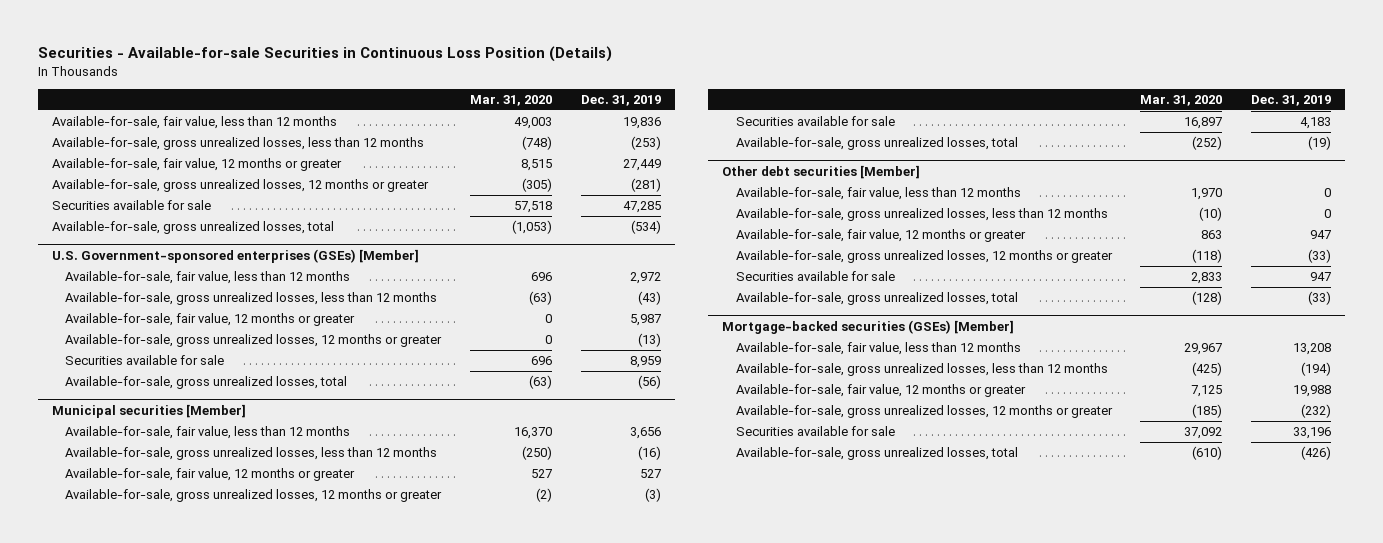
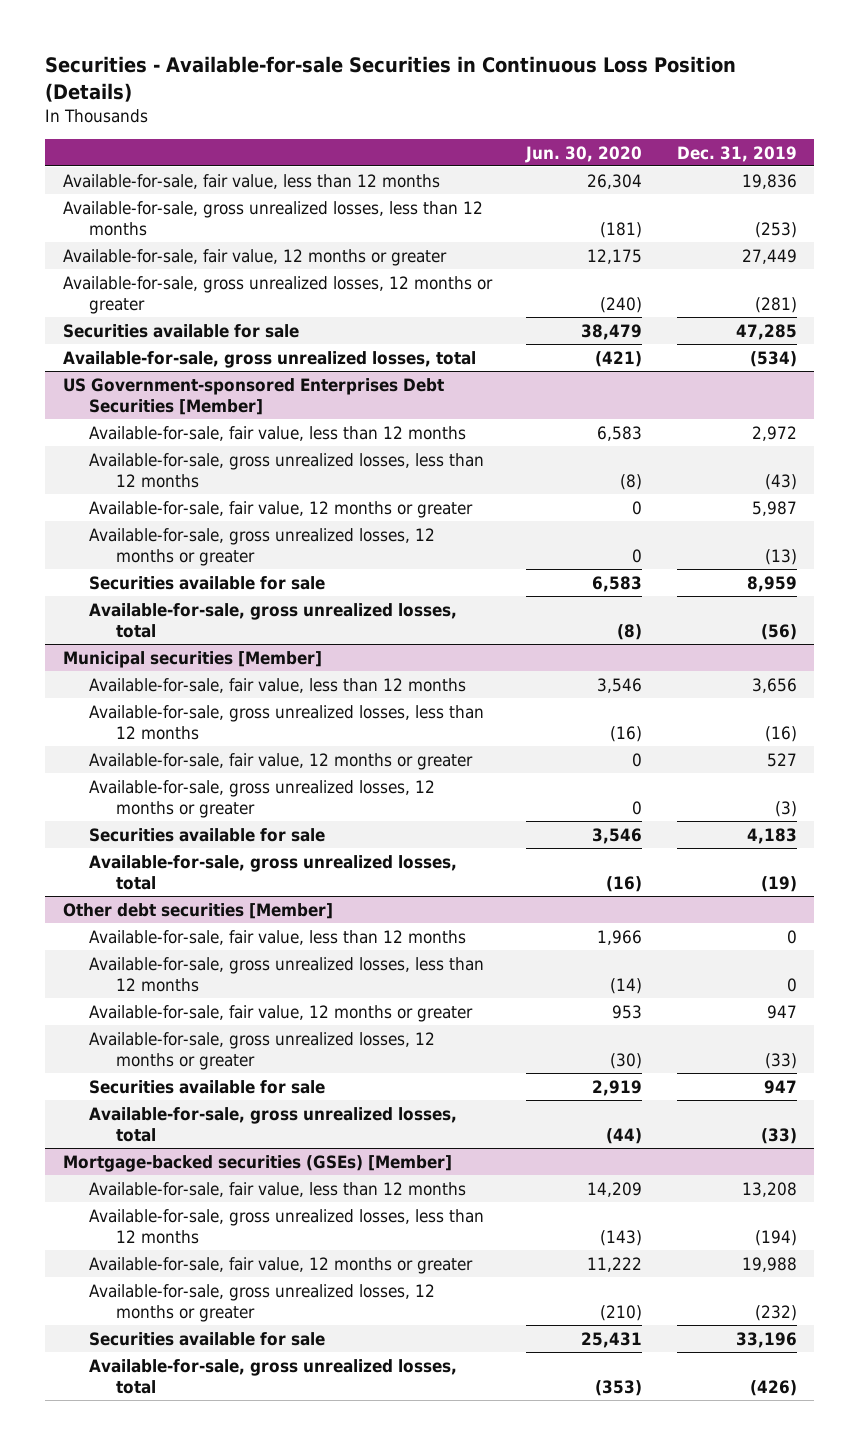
[470,95,553,107] Mar. 31, 2020 -> none
none -> [525,145,643,163] Jun. 30, 2020
[52,248,420,263] U.S. Government-sponsored enterprises (GSEs) [Member] -> [62,377,444,415] US Government-sponsored Enterprises Debt Securities [Member]

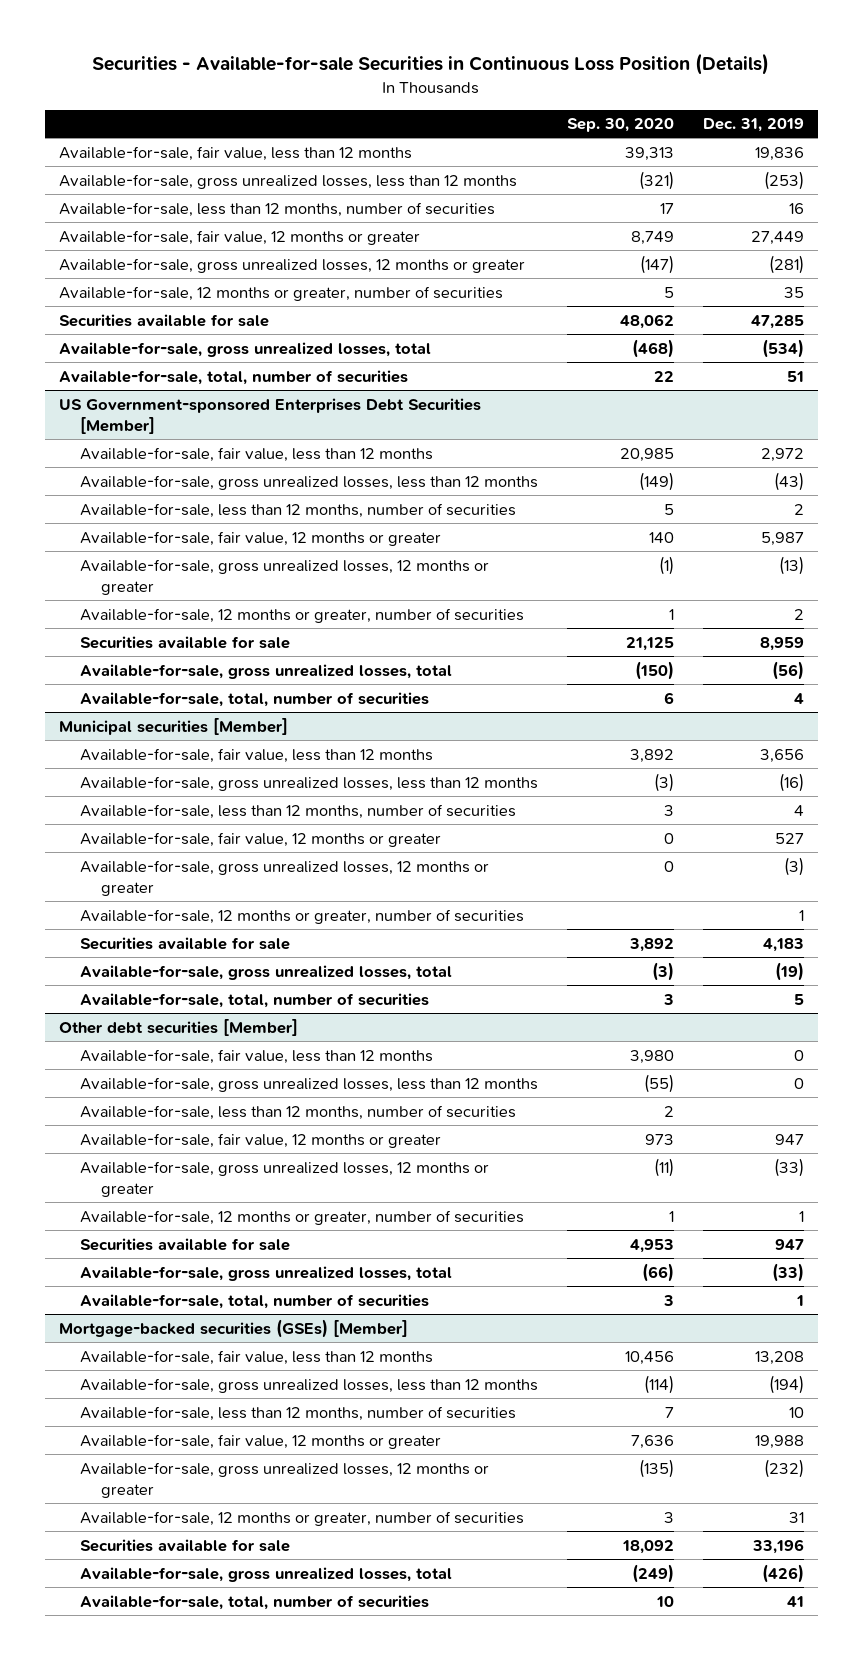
[525,145,643,163] Jun. 30, 2020 -> none
none -> [566,118,674,133] Sep. 30, 2020
none -> [58,201,495,217] Available-for-sale, less than 12 months, number of securities
none -> [58,285,503,301] Available-for-sale, 12 months or greater, number of securities
none -> [58,369,408,385] Available-for-sale, total, number of securities
none -> [80,502,517,518] Available-for-sale, less than 12 months, number of securities
none -> [80,607,525,623] Available-for-sale, 12 months or greater, number of securities
none -> [80,691,430,707] Available-for-sale, total, number of securities
none -> [80,803,517,819] Available-for-sale, less than 12 months, number of securities
none -> [80,908,525,924] Available-for-sale, 12 months or greater, number of securities
none -> [80,992,430,1008] Available-for-sale, total, number of securities
none -> [80,1104,517,1120] Available-for-sale, less than 12 months, number of securities
none -> [80,1209,525,1225] Available-for-sale, 12 months or greater, number of securities
none -> [80,1293,430,1309] Available-for-sale, total, number of securities
none -> [80,1405,517,1421] Available-for-sale, less than 12 months, number of securities
none -> [80,1510,525,1526] Available-for-sale, 12 months or greater, number of securities
none -> [80,1594,430,1610] Available-for-sale, total, number of securities

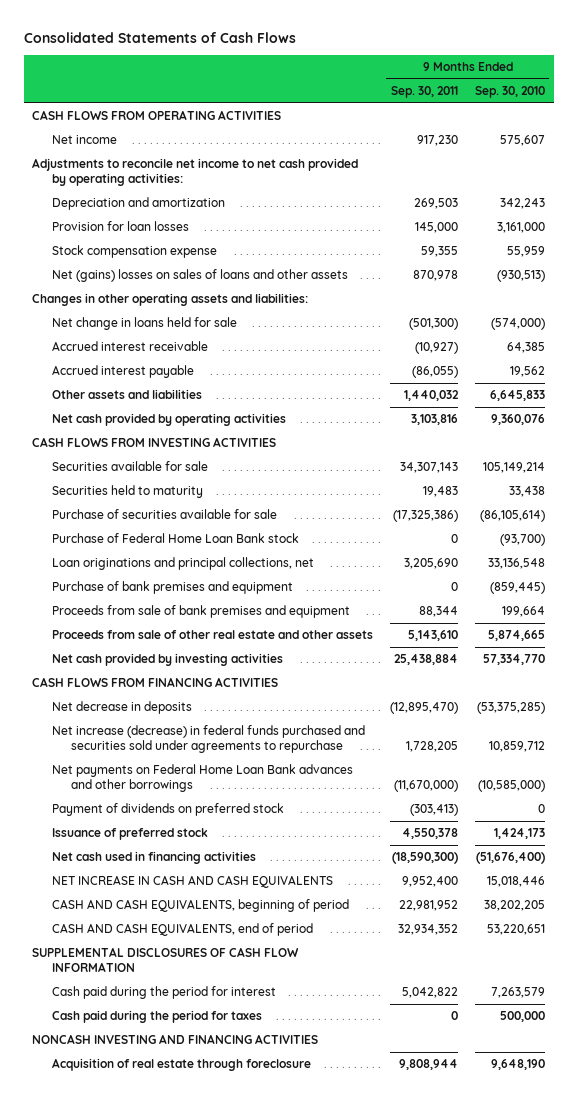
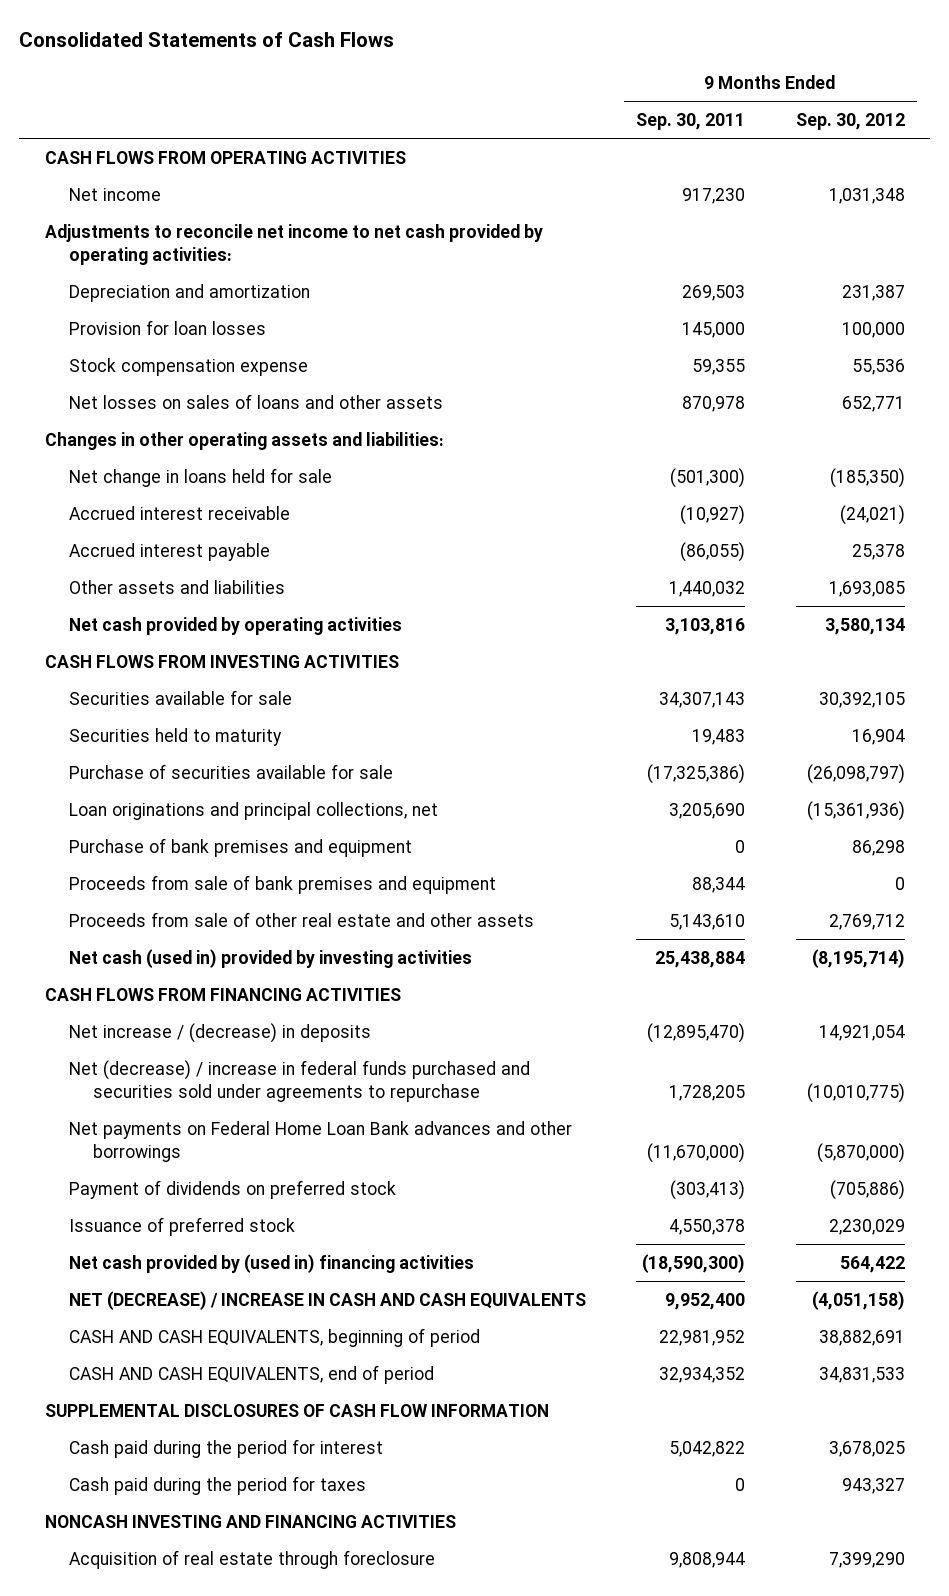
[475,86,546,99] Sep. 30, 2010 -> none
none -> [795,113,905,131] Sep. 30, 2012
[51,269,348,283] Net (gains) losses on sales of loans and other assets -> [68,393,443,409] Net losses on sales of loans and other assets
[51,533,299,544] Purchase of Federal Home Loan Bank stock -> none
[51,653,283,667] Net cash provided by investing activities -> [68,948,472,968] Net cash (used in) provided by investing activities
[51,701,192,715] Net decrease in deposits -> [68,1022,371,1043] Net increase / (decrease) in deposits
[51,725,365,754] Net increase (decrease) in federal funds purchased and securities sold under agreements to repurchase -> [68,1059,530,1102] Net (decrease) / increase in federal funds purchased and securities sold under agreements to repurchase
[51,851,256,865] Net cash used in financing activities -> [68,1253,474,1273] Net cash provided by (used in) financing activities
[51,875,333,889] NET INCREASE IN CASH AND CASH EQUIVALENTS -> [68,1290,586,1310] NET (DECREASE) / INCREASE IN CASH AND CASH EQUIVALENTS

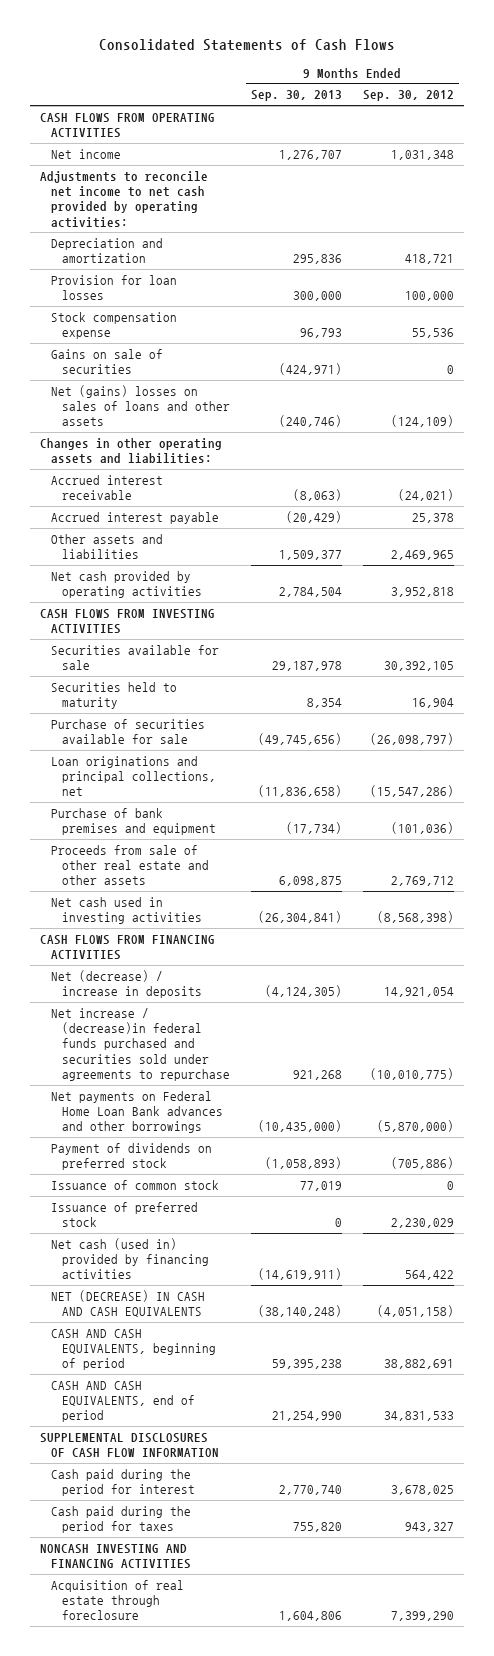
[636,113,746,131] Sep. 30, 2011 -> none
none -> [251,90,343,102] Sep. 30, 2013
[841,284,905,301] 231,387 -> [404,254,454,265] 418,721
none -> [51,348,164,375] Gains on sale of securities
[68,393,443,409] Net losses on sales of loans and other assets -> [51,384,231,427] Net (gains) losses on sales of loans and other assets
[841,395,905,412] 652,771 -> [390,415,454,428] (124,109)
[68,467,332,487] Net change in loans held for sale -> none
[828,580,905,597] 1,693,085 -> [390,550,454,561] 2,469,965
[824,617,905,635] 3,580,134 -> [390,587,454,598] 3,952,818
[68,874,496,894] Proceeds from sale of bank premises and equipment -> none
[806,800,905,821] (15,361,936) -> [369,785,454,798] (15,547,286)
[851,839,905,856] 86,298 -> [390,822,454,835] (101,036)
[68,948,472,968] Net cash (used in) provided by investing activities -> [51,896,203,925] Net cash used in investing activities
[811,948,905,968] (8,195,714) -> [376,911,454,924] (8,568,398)
[68,1022,371,1043] Net increase / (decrease) in deposits -> [51,969,203,999] Net (decrease) / increase in deposits
[68,1059,530,1102] Net (decrease) / increase in federal funds purchased and securities sold under agreements to repurchase -> [51,1007,231,1081] Net increase / (decrease)in federal funds purchased and securities sold under agreements to repurchase
none -> [51,1179,220,1190] Issuance of common stock
[68,1253,474,1273] Net cash provided by (used in) financing activities -> [51,1237,210,1280] Net cash (used in) provided by financing activities
[68,1290,586,1310] NET (DECREASE) / INCREASE IN CASH AND CASH EQUIVALENTS -> [51,1289,206,1318] NET (DECREASE) IN CASH AND CASH EQUIVALENTS

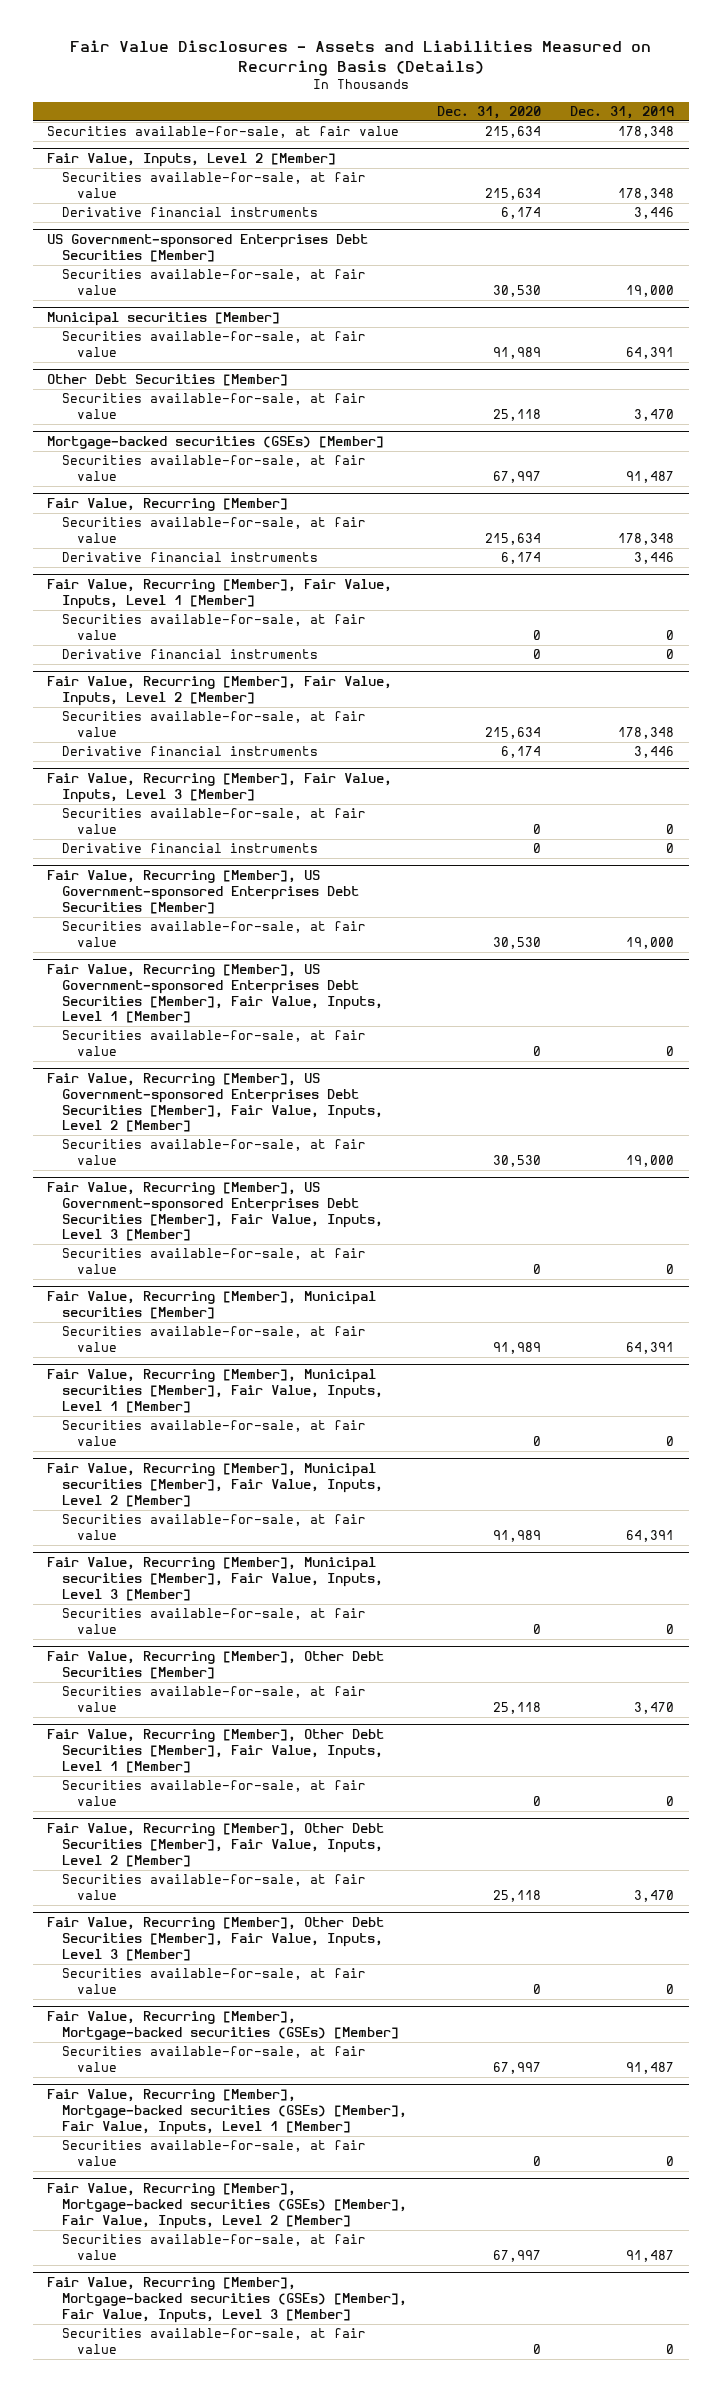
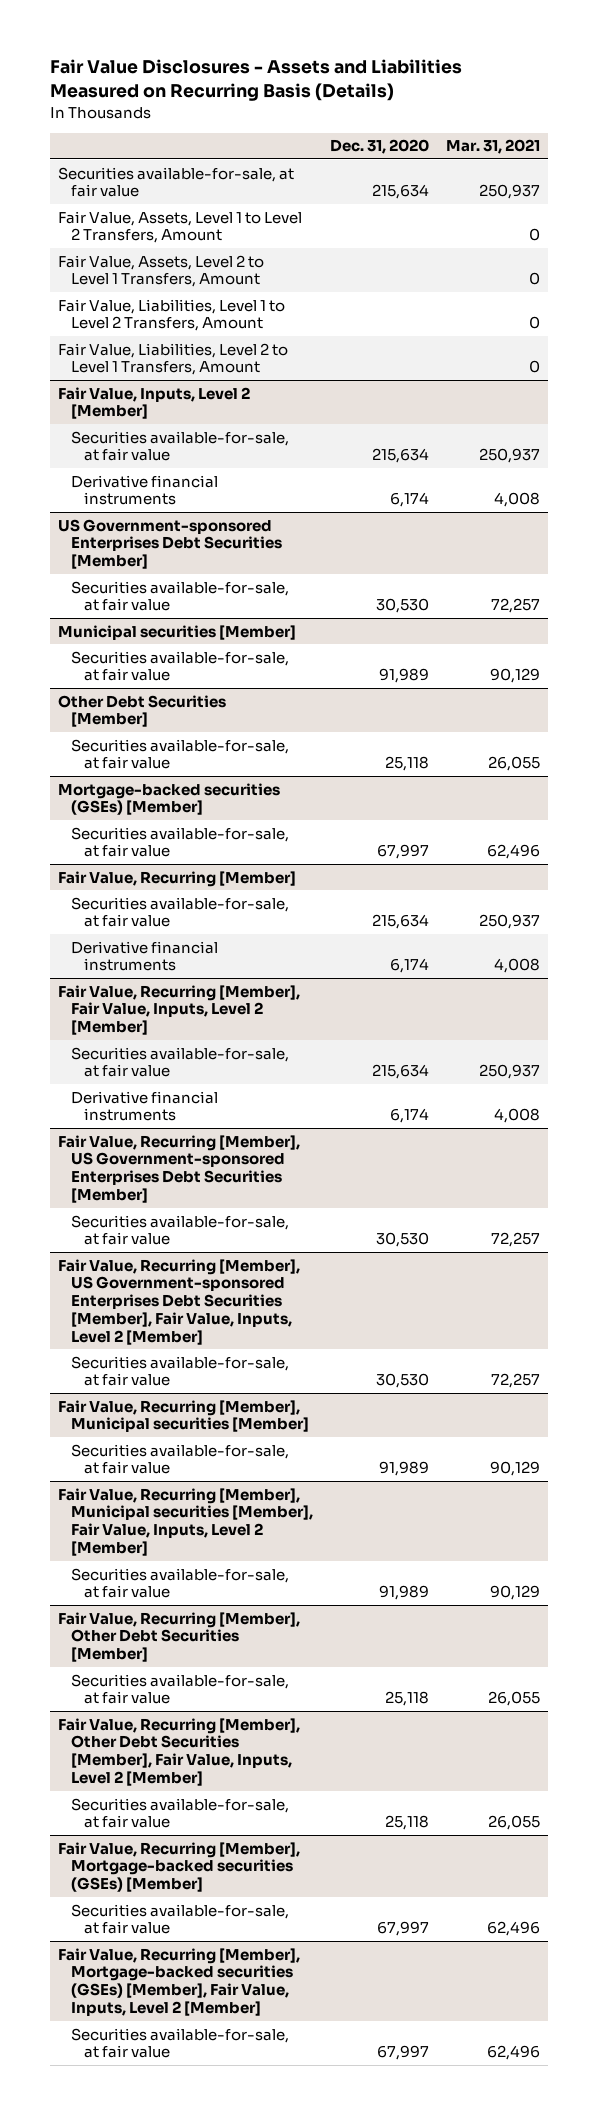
[570,106,675,120] Dec. 31, 2019 -> none
none -> [445,139,540,155] Mar. 31, 2021
none -> [58,210,303,244] Fair Value, Assets, Level 1 to Level 2 Transfers, Amount
none -> [58,254,265,288] Fair Value, Assets, Level 2 to Level 1 Transfers, Amount
none -> [58,298,286,332] Fair Value, Liabilities, Level 1 to Level 2 Transfers, Amount
none -> [58,342,289,376] Fair Value, Liabilities, Level 2 to Level 1 Transfers, Amount
[47,579,393,609] Fair Value, Recurring [Member], Fair Value, Inputs, Level 1 [Member] -> none
[62,614,367,641] Securities available-for-sale, at fair value -> none
[62,649,319,660] Derivative financial instruments -> none
[47,773,393,803] Fair Value, Recurring [Member], Fair Value, Inputs, Level 3 [Member] -> none
[62,808,367,835] Securities available-for-sale, at fair value -> none
[62,843,319,854] Derivative financial instruments -> none
[47,964,384,1024] Fair Value, Recurring [Member], US Government-sponsored Enterprises Debt Securities [Member], Fair Value, Inputs, Level 1 [Member] -> none
[62,1030,367,1057] Securities available-for-sale, at fair value -> none
[47,1182,384,1242] Fair Value, Recurring [Member], US Government-sponsored Enterprises Debt Securities [Member], Fair Value, Inputs, Level 3 [Member] -> none
[62,1248,367,1275] Securities available-for-sale, at fair value -> none
[47,1369,384,1413] Fair Value, Recurring [Member], Municipal securities [Member], Fair Value, Inputs, Level 1 [Member] -> none
[62,1420,367,1447] Securities available-for-sale, at fair value -> none
[47,1557,384,1601] Fair Value, Recurring [Member], Municipal securities [Member], Fair Value, Inputs, Level 3 [Member] -> none
[62,1608,367,1635] Securities available-for-sale, at fair value -> none
[47,1729,385,1773] Fair Value, Recurring [Member], Other Debt Securities [Member], Fair Value, Inputs, Level 1 [Member] -> none
[62,1780,367,1807] Securities available-for-sale, at fair value -> none
[47,1917,385,1961] Fair Value, Recurring [Member], Other Debt Securities [Member], Fair Value, Inputs, Level 3 [Member] -> none
[62,1968,367,1995] Securities available-for-sale, at fair value -> none
[47,2089,408,2135] Fair Value, Recurring [Member], Mortgage-backed securities (GSEs) [Member], Fair Value, Inputs, Level 1 [Member] -> none
[62,2140,367,2167] Securities available-for-sale, at fair value -> none
[47,2277,408,2323] Fair Value, Recurring [Member], Mortgage-backed securities (GSEs) [Member], Fair Value, Inputs, Level 3 [Member] -> none
[62,2328,367,2355] Securities available-for-sale, at fair value -> none

